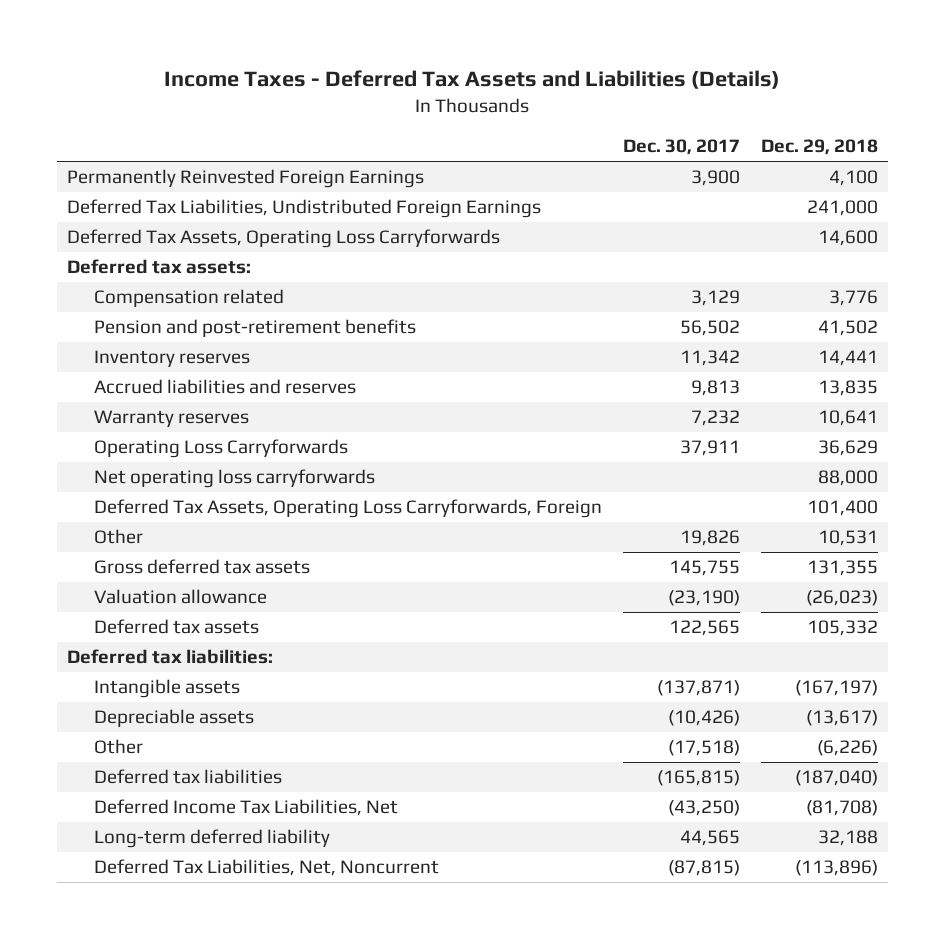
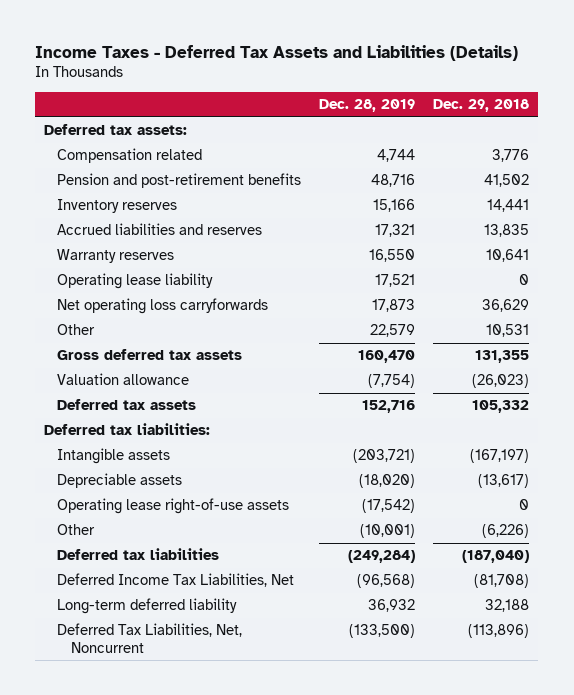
[622,139,740,156] Dec. 30, 2017 -> none
none -> [319,99,416,113] Dec. 28, 2019
[67,169,425,189] Permanently Reinvested Foreign Earnings -> none
[67,199,542,219] Deferred Tax Liabilities, Undistributed Foreign Earnings -> none
[67,229,501,249] Deferred Tax Assets, Operating Loss Carryforwards -> none
[93,469,375,489] Net operating loss carryforwards -> none
[93,499,602,519] Deferred Tax Assets, Operating Loss Carryforwards, Foreign -> none
none -> [57,273,214,290] Operating lease liability
[93,439,348,459] Operating Loss Carryforwards -> [57,298,269,315] Net operating loss carryforwards
none -> [57,498,290,515] Operating lease right-of-use assets

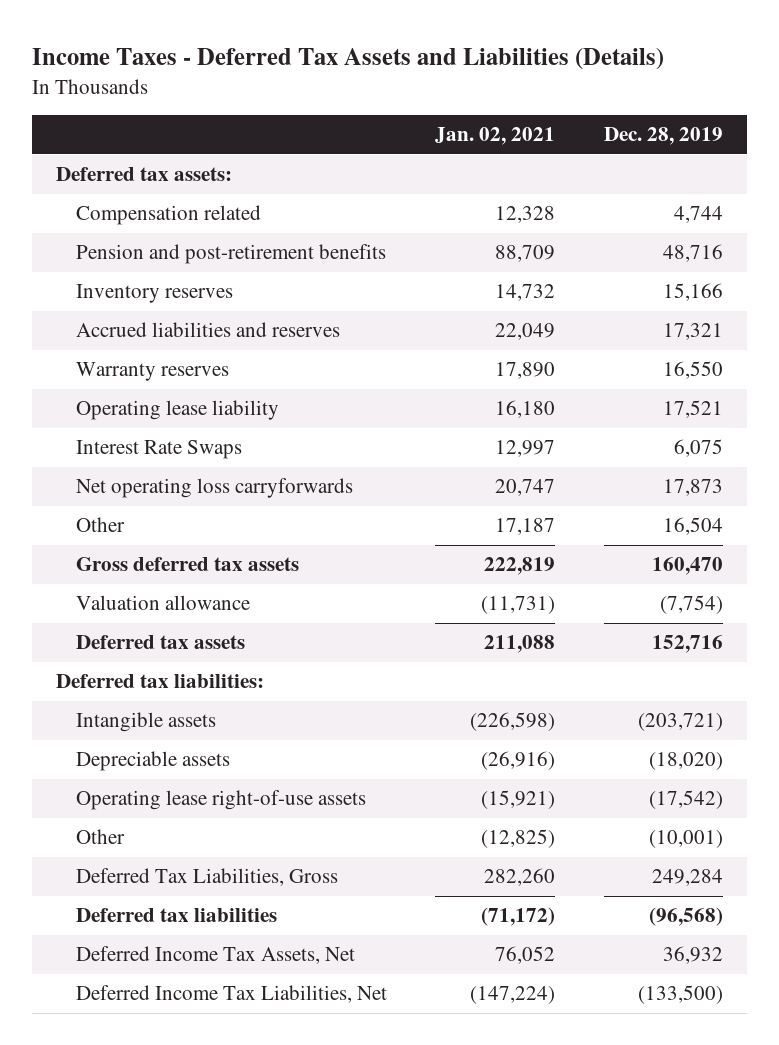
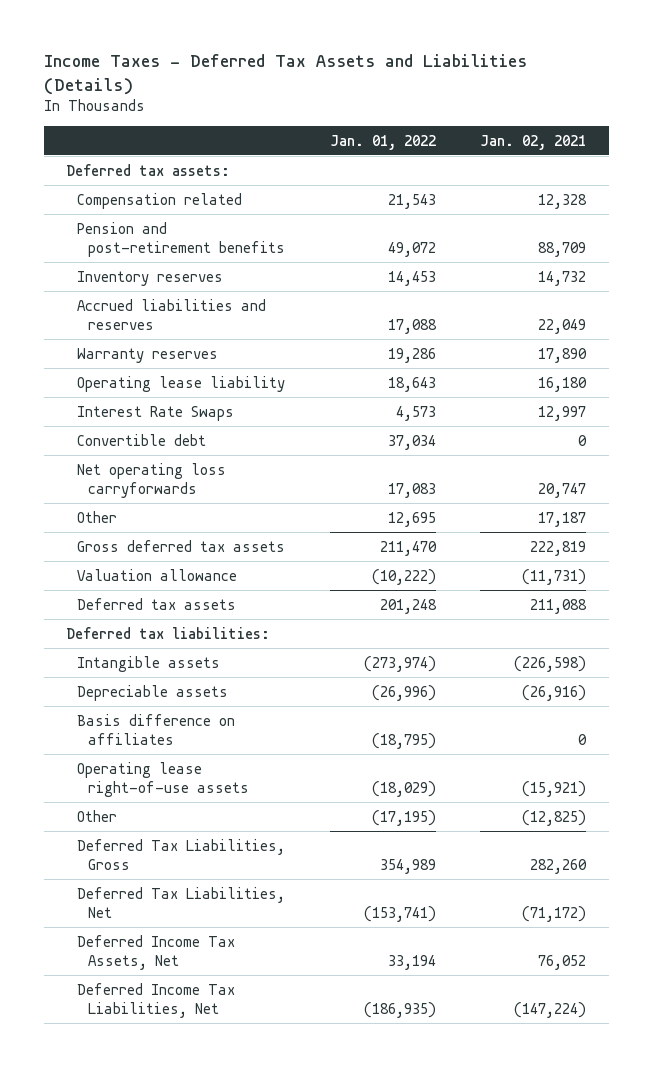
[603,127,723,146] Dec. 28, 2019 -> none
none -> [329,134,436,150] Jan. 01, 2022
none -> [77,433,207,446] Convertible debt
none -> [77,713,236,746] Basis difference on affiliates
[75,908,277,923] Deferred tax liabilities -> [77,886,286,919] Deferred Tax Liabilities, Net

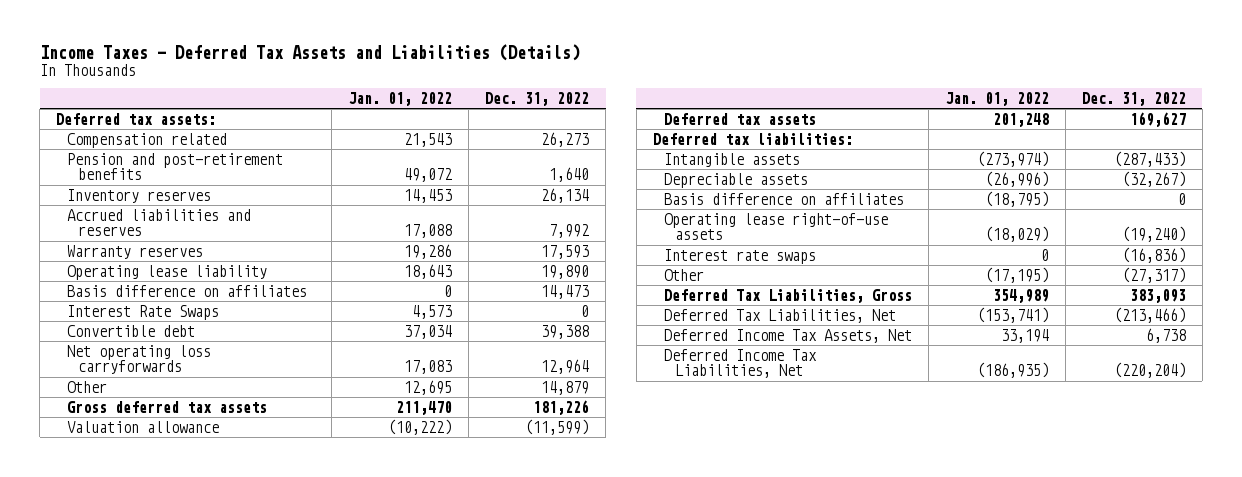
[480,134,587,150] Jan. 02, 2021 -> none
none -> [485,91,590,106] Dec. 31, 2022
none -> [67,284,308,297] Basis difference on affiliates
none -> [663,248,816,264] Interest rate swaps

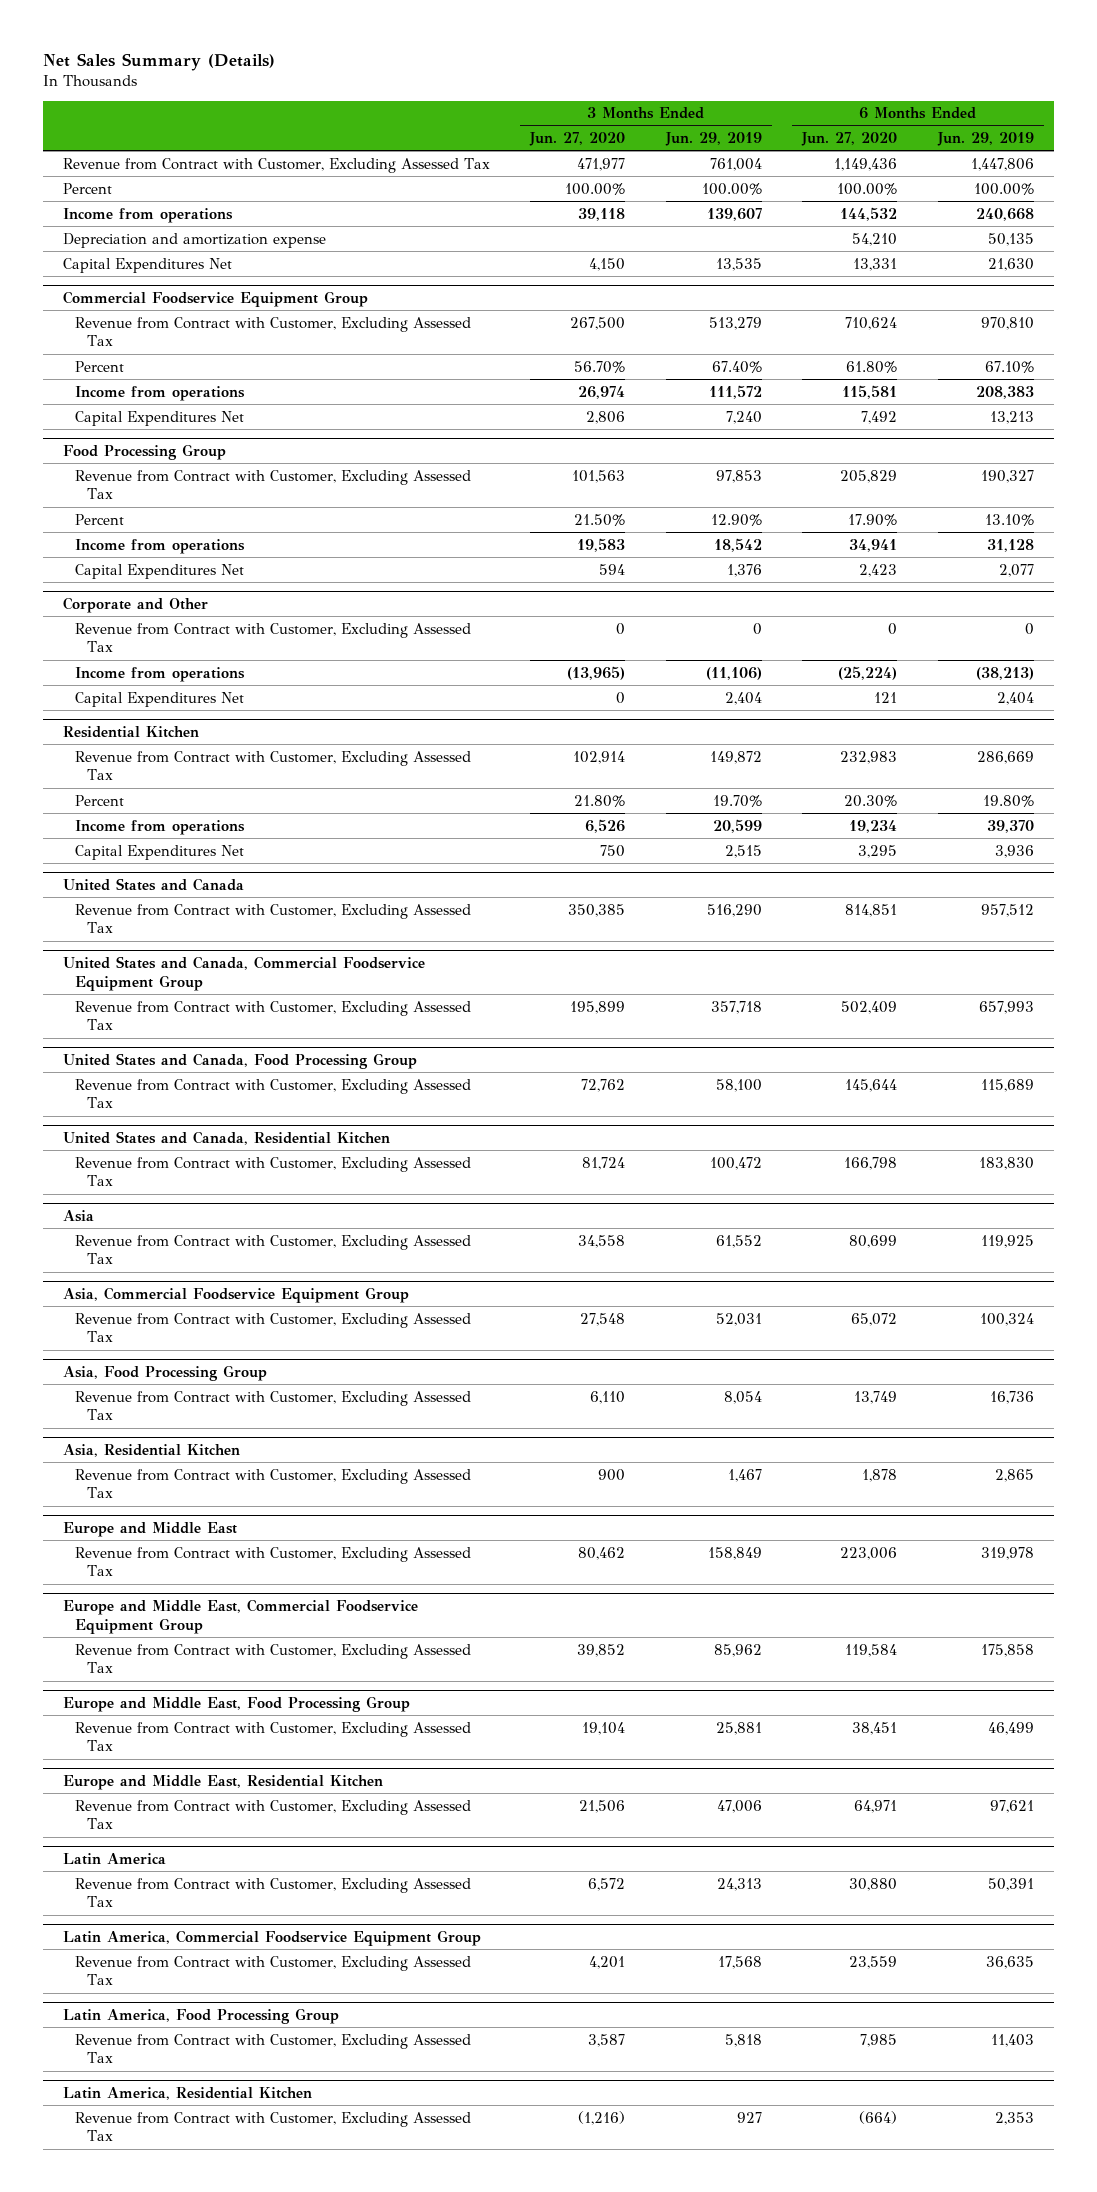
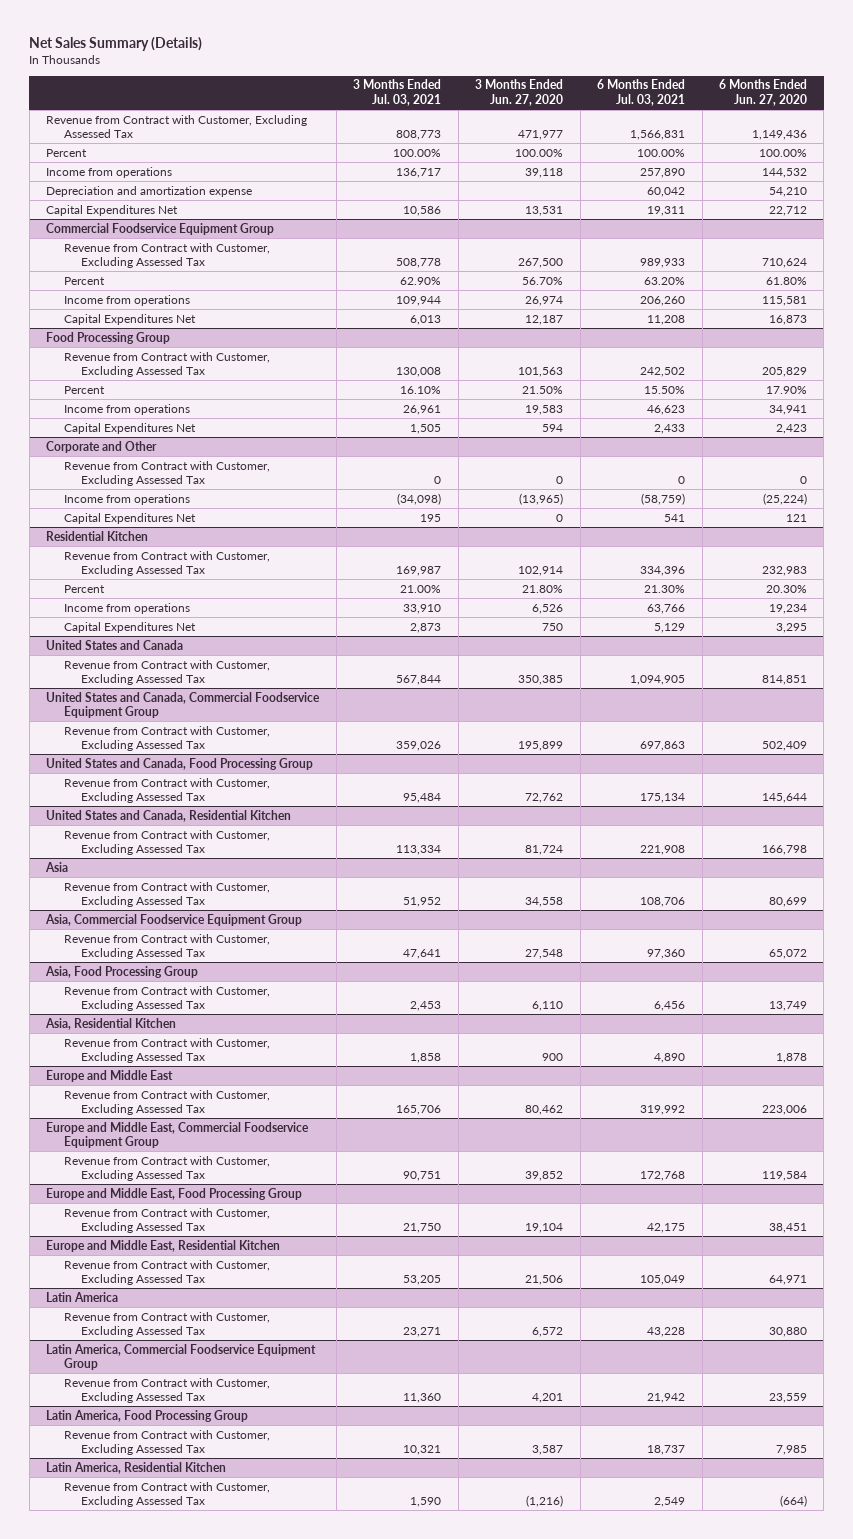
[664,132,762,147] Jun. 29, 2019 -> none
[936,132,1034,147] Jun. 29, 2019 -> none
none -> [353,79,442,106] 3 Months Ended Jul. 03, 2021
none -> [597,79,686,106] 6 Months Ended Jul. 03, 2021
[589,257,626,271] 4,150 -> [525,205,564,216] 13,531
[853,257,898,271] 13,331 -> [769,205,808,216] 22,712
[586,410,626,424] 2,806 -> [525,314,564,325] 12,187
[861,410,898,424] 7,492 -> [769,314,808,325] 16,873

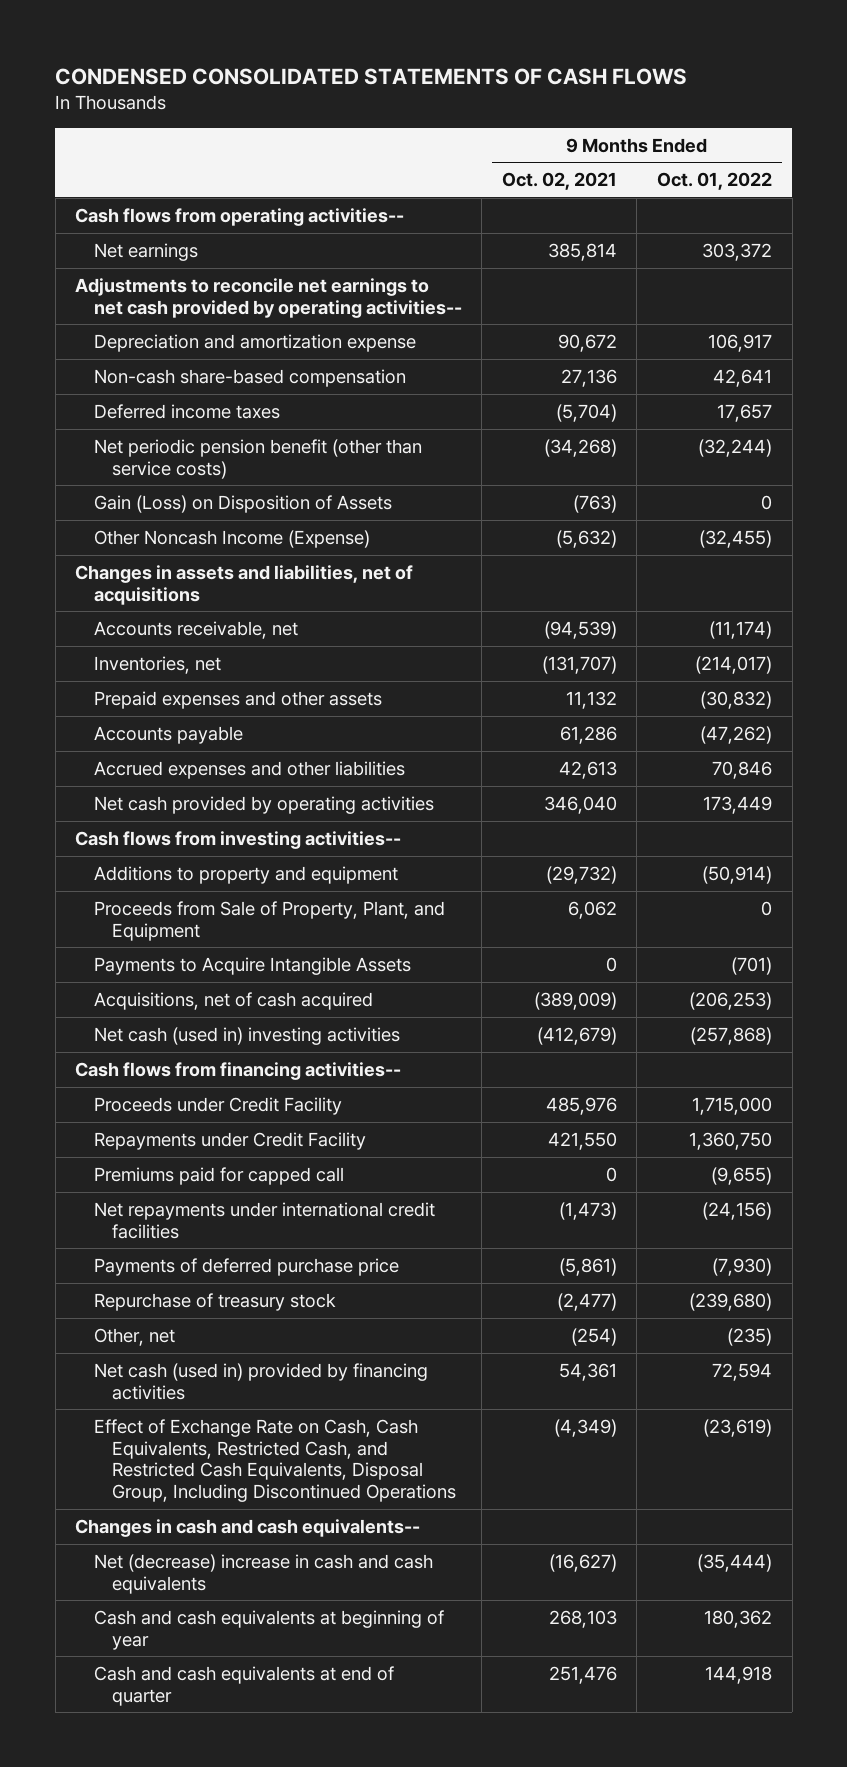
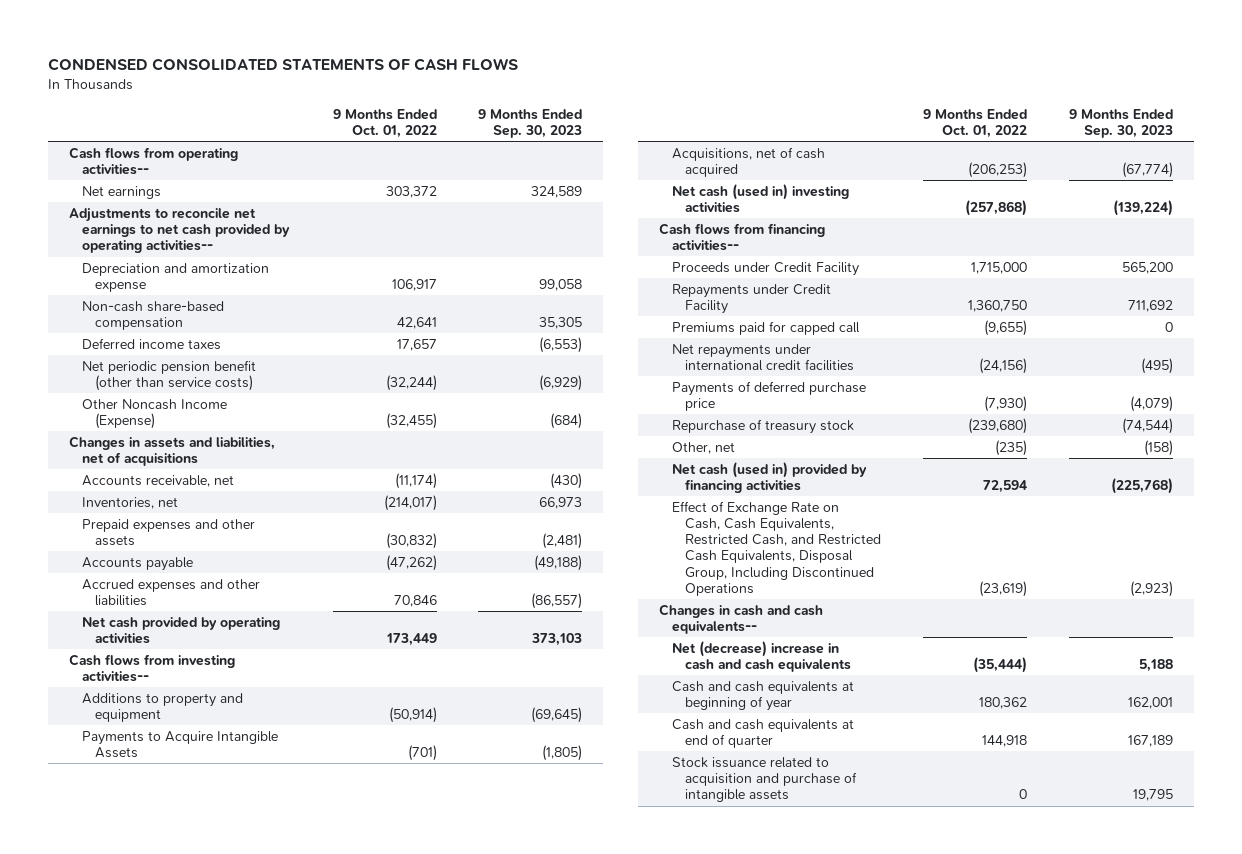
[501,172,617,191] Oct. 02, 2021 -> none
none -> [478,108,583,138] 9 Months Ended Sep. 30, 2023
[93,494,392,513] Gain (Loss) on Disposition of Assets -> none
[93,900,445,941] Proceeds from Sale of Property, Plant, and Equipment -> none
none -> [672,756,858,803] Stock issuance related to acquisition and purchase of intangible assets

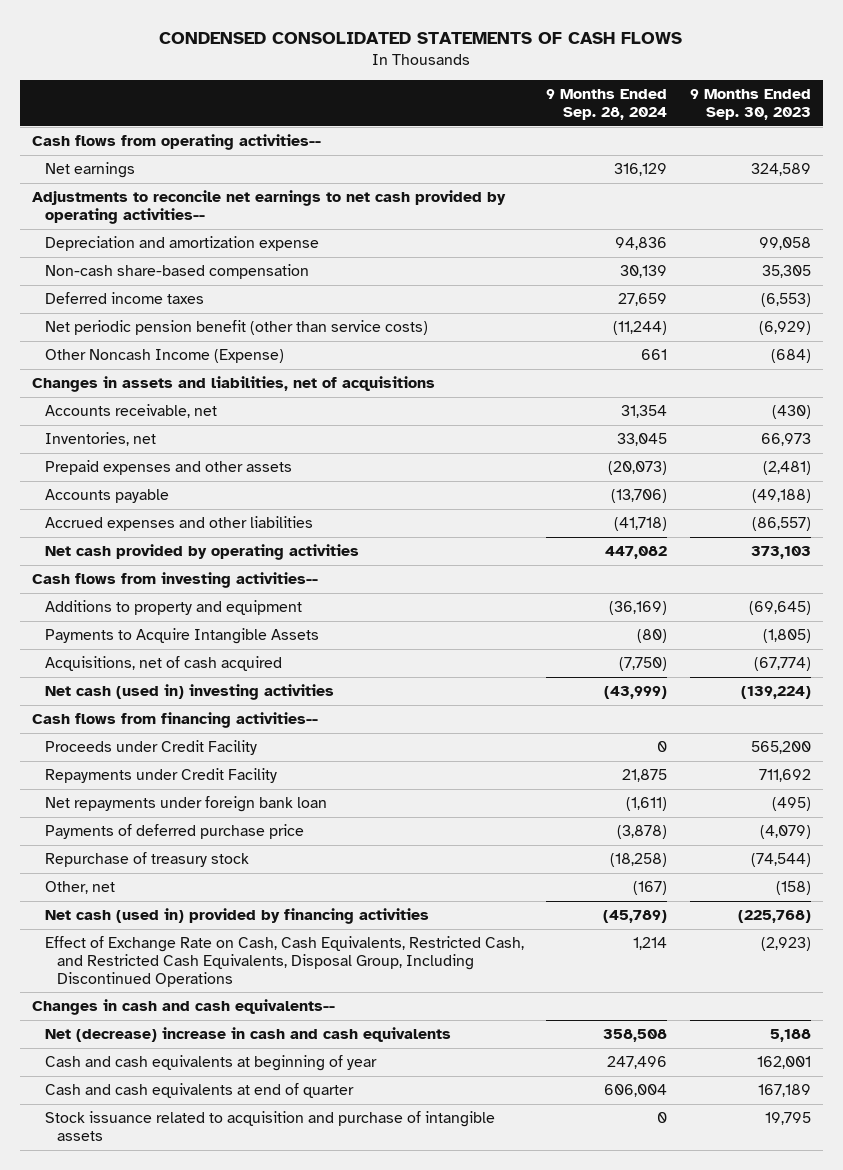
[332,108,437,138] 9 Months Ended Oct. 01, 2022 -> none
none -> [546,89,668,120] 9 Months Ended Sep. 28, 2024
[672,320,861,335] Premiums paid for capped call -> none
[672,343,855,372] Net repayments under international credit facilities -> [44,796,327,813] Net repayments under foreign bank loan

